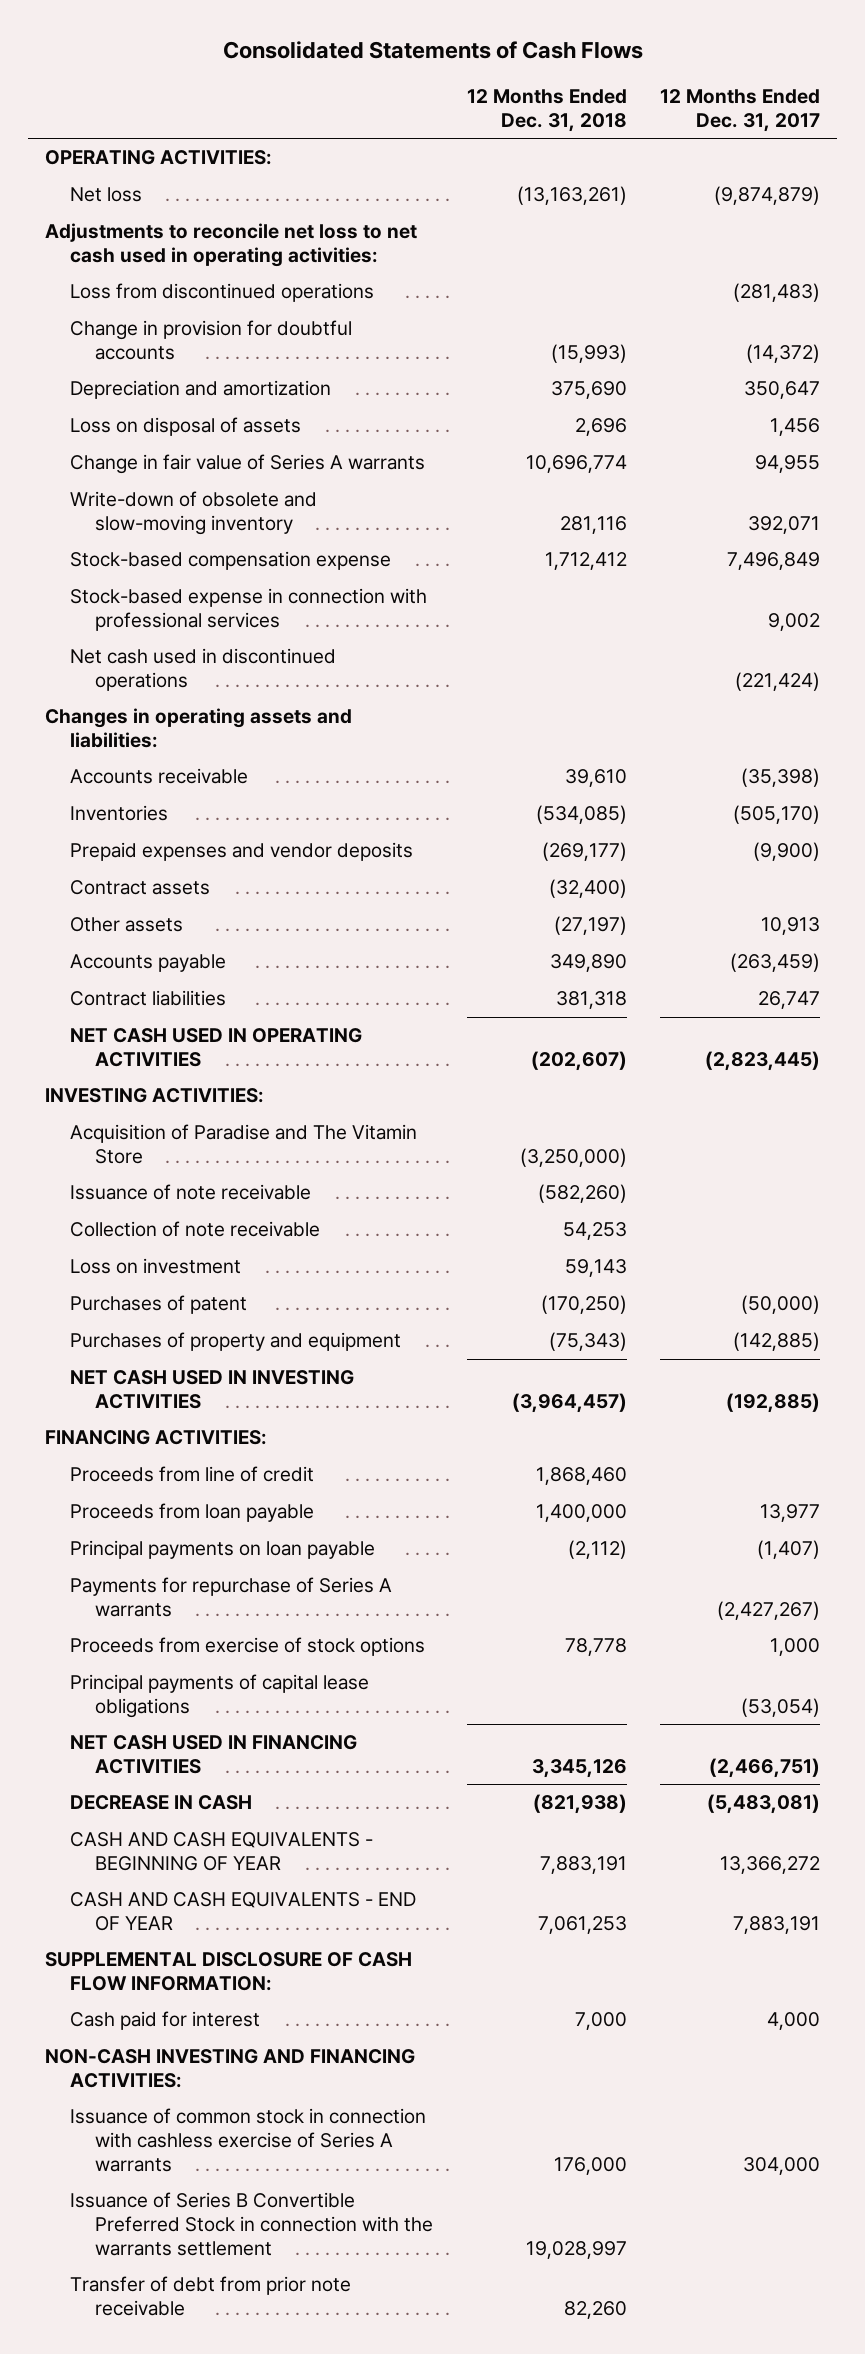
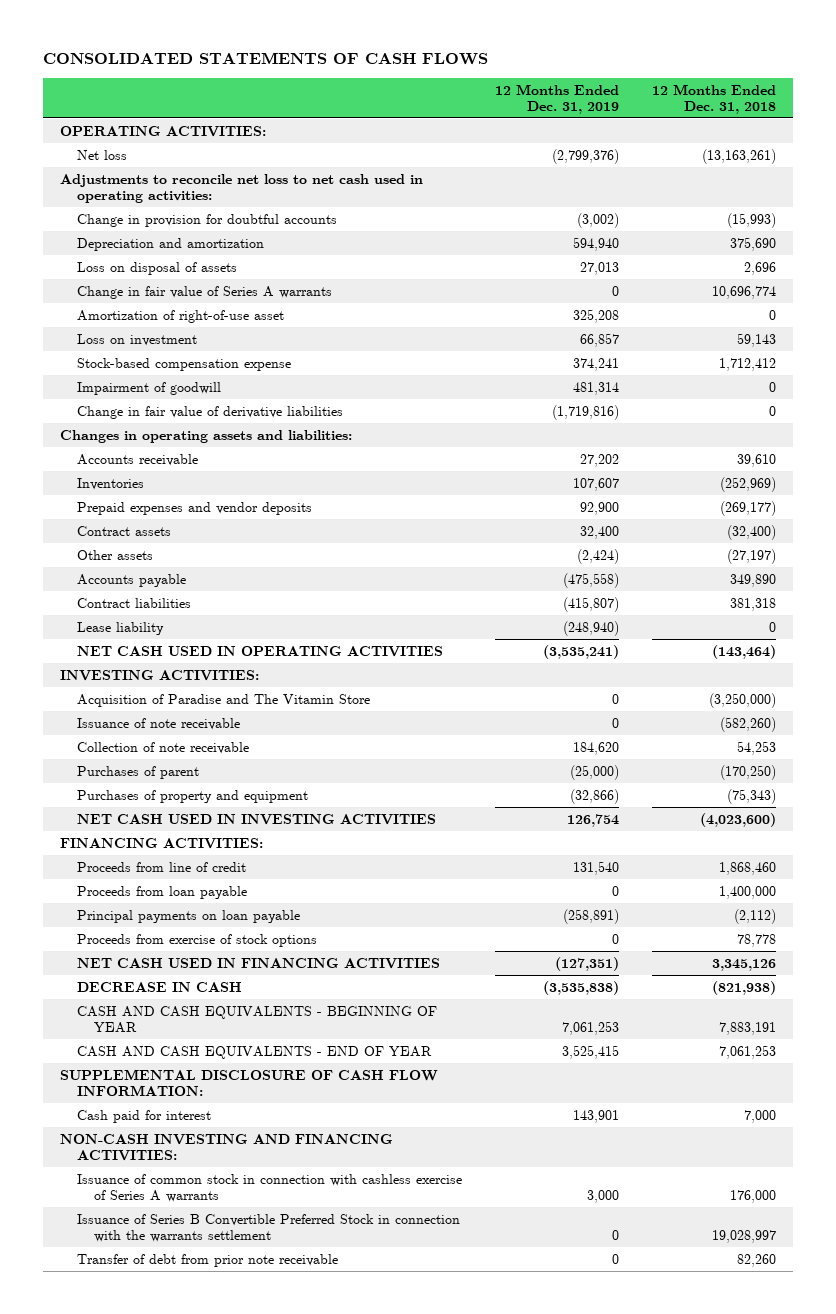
[222,41,643,60] Consolidated Statements of Cash Flows -> [43,52,489,66] CONSOLIDATED STATEMENTS OF CASH FLOWS
[660,89,821,132] 12 Months Ended Dec. 31, 2017 -> none
none -> [495,83,620,114] 12 Months Ended Dec. 31, 2019
[69,283,374,303] Loss from discontinued operations -> none
[69,491,317,535] Write-down of obsolete and slow-moving inventory -> none
none -> [76,309,284,323] Amortization of right-of-use asset
[69,1258,241,1275] Loss on investment -> [76,333,197,346] Loss on investment
[69,588,427,631] Stock-based expense in connection with professional services -> none
[69,648,336,691] Net cash used in discontinued operations -> none
none -> [76,381,221,395] Impairment of goodwill
none -> [76,405,343,419] Change in fair value of derivative liabilities
[535,805,627,825] (534,085) -> [720,476,777,492] (252,969)
none -> [76,621,164,635] Lease liability
[530,1050,627,1071] (202,607) -> [712,644,777,659] (143,464)
[69,1295,247,1315] Purchases of patent -> [76,765,199,779] Purchases of parent
[511,1392,627,1413] (3,964,457) -> [700,812,777,827] (4,023,600)
[69,1577,392,1617] Payments for repurchase of Series A warrants -> none
[69,1674,369,1718] Principal payments of capital lease obligations -> none

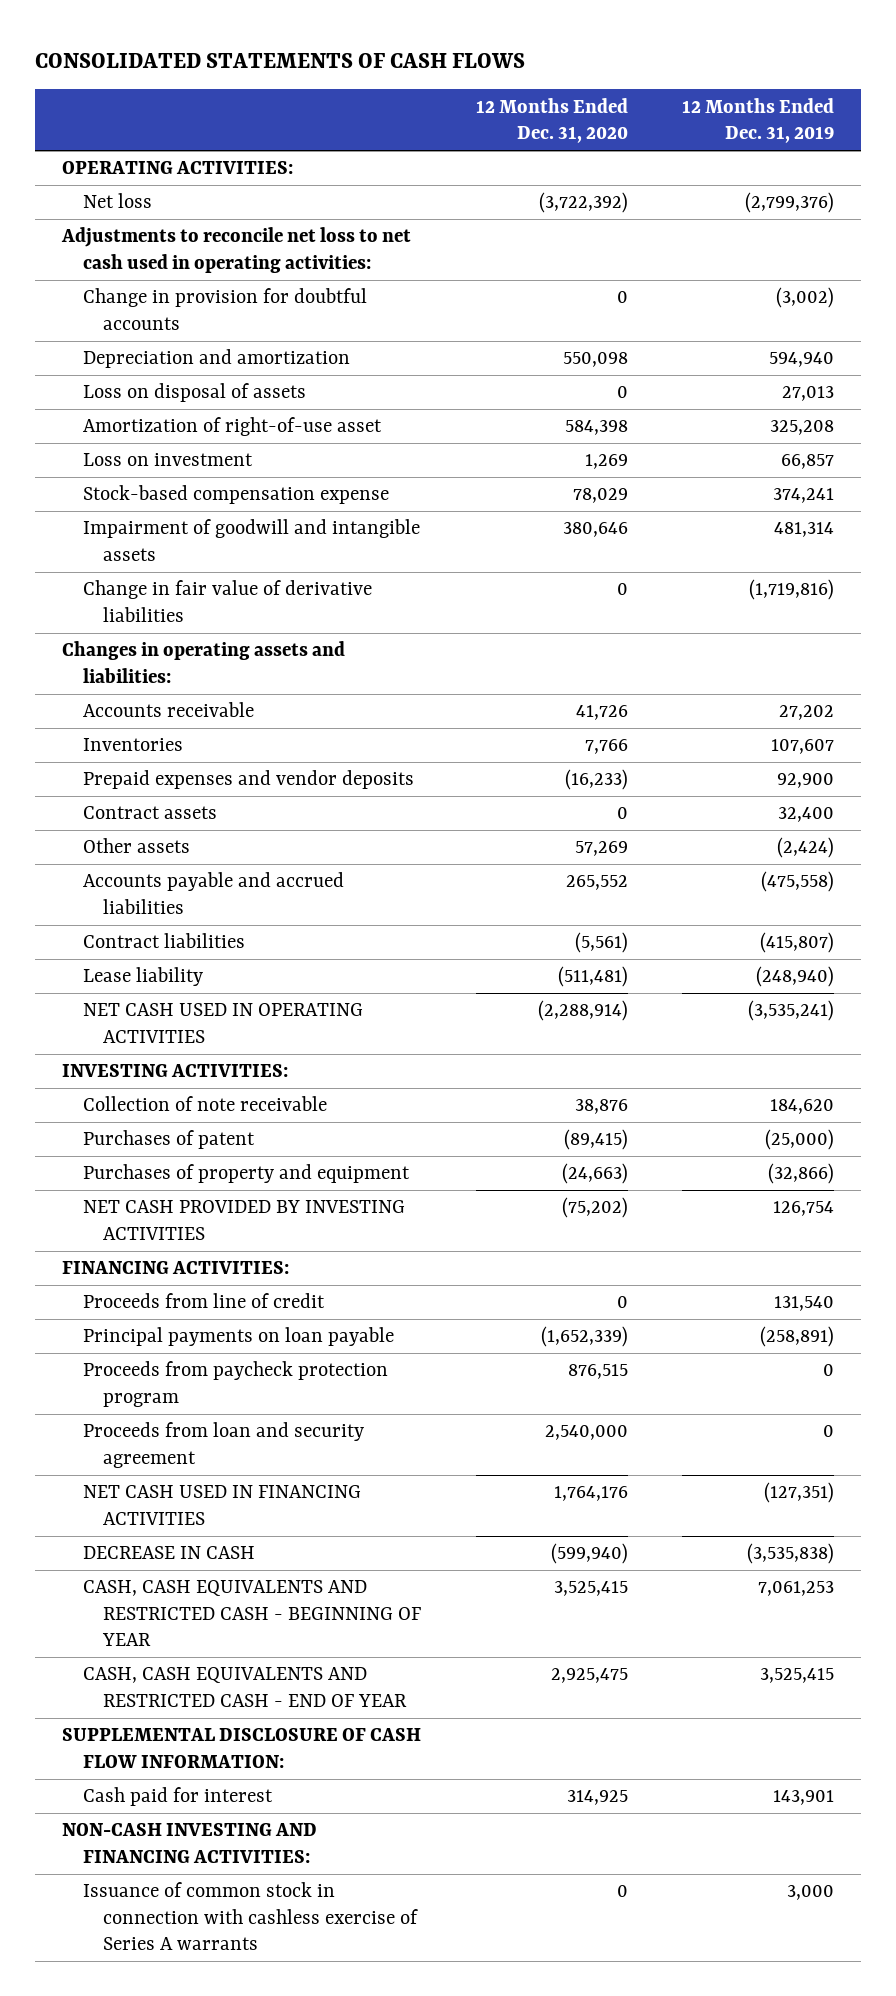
[652,83,777,114] 12 Months Ended Dec. 31, 2018 -> none
none -> [475,97,628,143] 12 Months Ended Dec. 31, 2020
[76,285,332,299] Change in fair value of Series A warrants -> none
[76,381,221,395] Impairment of goodwill -> [82,519,420,561] Impairment of goodwill and intangible assets
[76,573,186,587] Accounts payable -> [82,872,344,914] Accounts payable and accrued liabilities
[76,693,370,707] Acquisition of Paradise and The Vitamin Store -> none
[76,717,240,730] Issuance of note receivable -> none
[76,765,199,779] Purchases of parent -> [82,1130,255,1150] Purchases of patent
[76,813,436,825] NET CASH USED IN INVESTING ACTIVITIES -> [82,1200,405,1240] NET CASH PROVIDED BY INVESTING ACTIVITIES
[76,885,247,899] Proceeds from loan payable -> none
[76,933,317,947] Proceeds from exercise of stock options -> none
none -> [82,1361,388,1407] Proceeds from paycheck protection program
none -> [82,1422,364,1468] Proceeds from loan and security agreement
[76,1005,437,1033] CASH AND CASH EQUIVALENTS - BEGINNING OF YEAR -> [82,1580,422,1647] CASH, CASH EQUIVALENTS AND RESTRICTED CASH - BEGINNING OF YEAR
[76,1045,432,1059] CASH AND CASH EQUIVALENTS - END OF YEAR -> [82,1667,408,1707] CASH, CASH EQUIVALENTS AND RESTRICTED CASH - END OF YEAR
[76,1213,460,1242] Issuance of Series B Convertible Preferred Stock in connection with the warrants settlement -> none
[76,1253,338,1267] Transfer of debt from prior note receivable -> none

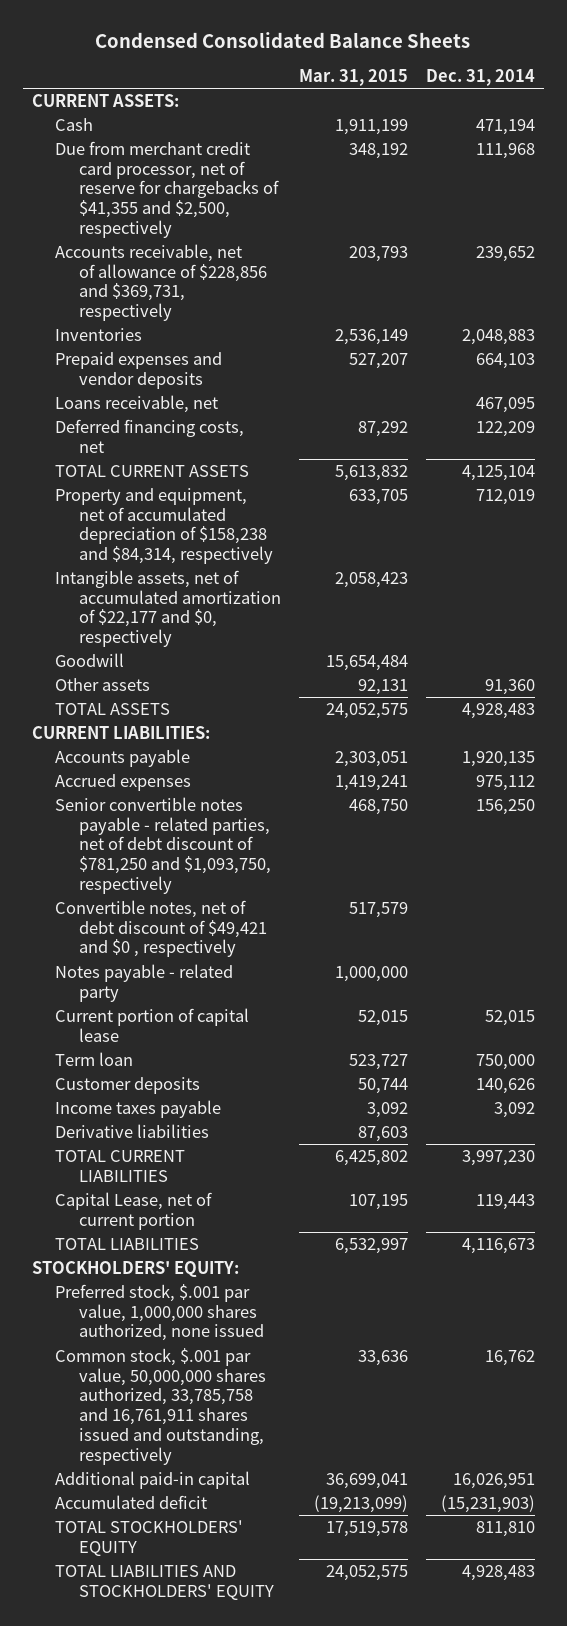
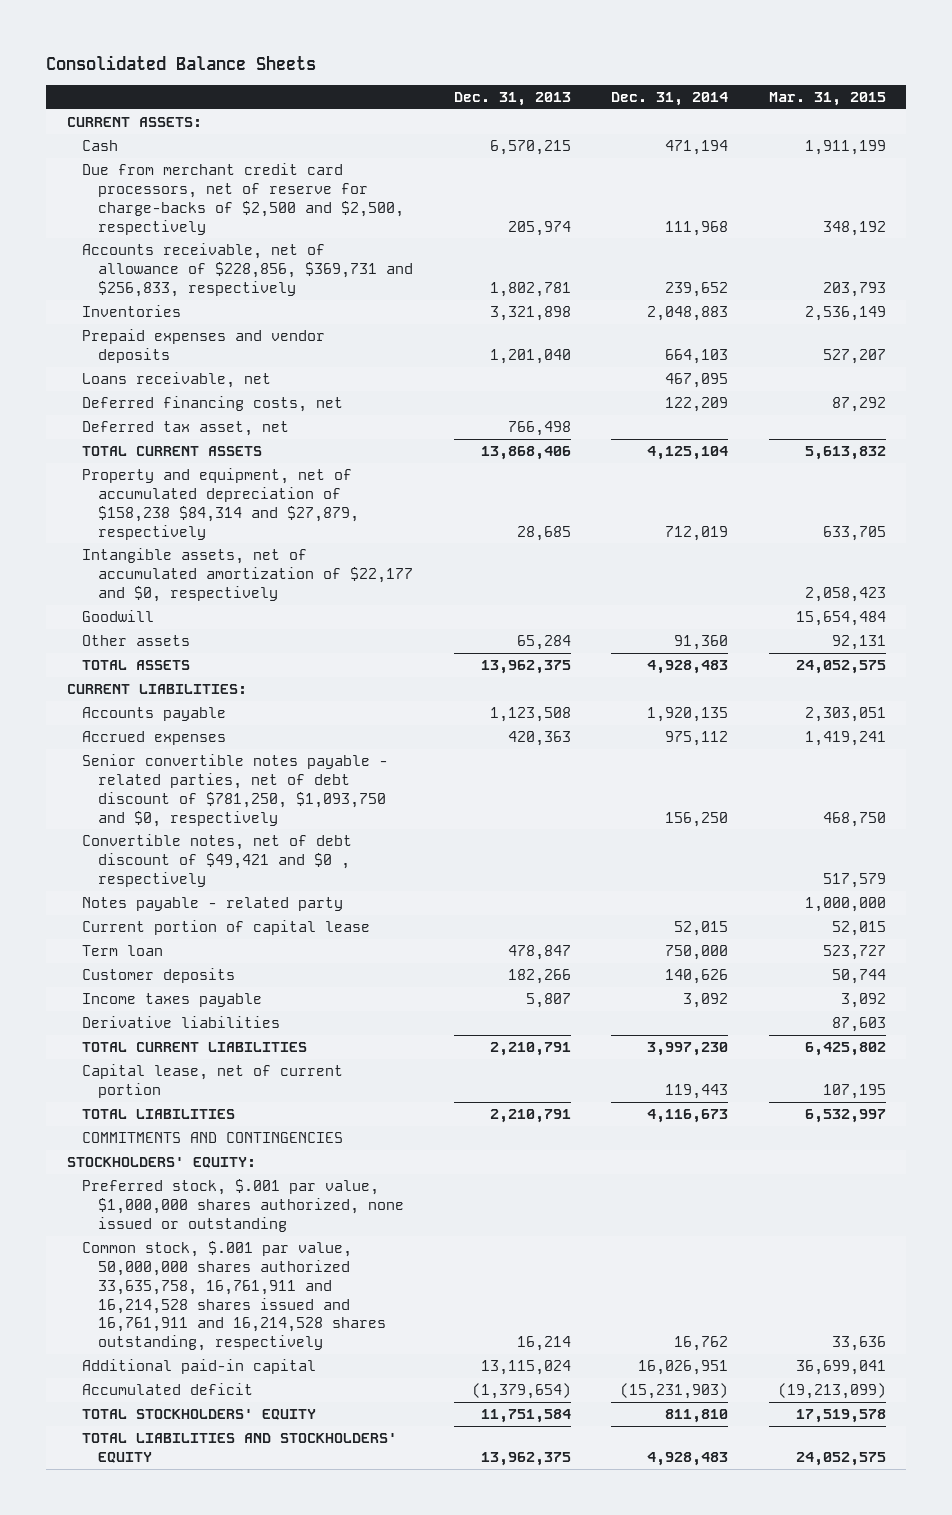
[95,31,471,48] Condensed Consolidated Balance Sheets -> [46,54,317,70] Consolidated Balance Sheets
none -> [453,91,571,106] Dec. 31, 2013
[55,140,279,238] Due from merchant credit card processor, net of reserve for chargebacks of $41,355 and $2,500, respectively -> [82,163,405,235] Due from merchant credit card processors, net of reserve for charge-backs of $2,500 and $2,500, respectively
[55,243,267,322] Accounts receivable, net of allowance of $228,856 and $369,731, respectively -> [82,243,414,297] Accounts receivable, net of allowance of $228,856, $369,731 and $256,833, respectively
none -> [82,421,290,437] Deferred tax asset, net
[55,487,273,565] Property and equipment, net of accumulated depreciation of $158,238 and $84,314, respectively -> [82,468,360,540] Property and equipment, net of accumulated depreciation of $158,238 $84,314 and $27,879, respectively
[55,796,271,894] Senior convertible notes payable - related parties, net of debt discount of $781,250 and $1,093,750, respectively -> [82,754,389,827] Senior convertible notes payable - related parties, net of debt discount of $781,250, $1,093,750 and $0, respectively
[55,1191,213,1230] Capital Lease, net of current portion -> [82,1064,344,1099] Capital lease, net of current portion
none -> [82,1132,344,1144] COMMITMENTS AND CONTINGENCIES
[55,1283,264,1342] Preferred stock, $.001 par value, 1,000,000 shares authorized, none issued -> [82,1179,405,1232] Preferred stock, $.001 par value, $1,000,000 shares authorized, none issued or outstanding
[55,1347,266,1465] Common stock, $.001 par value, 50,000,000 shares authorized, 33,785,758 and 16,761,911 shares issued and outstanding, respectively -> [82,1241,387,1352] Common stock, $.001 par value, 50,000,000 shares authorized 33,635,758, 16,761,911 and 16,214,528 shares issued and 16,761,911 and 16,214,528 shares outstanding, respectively

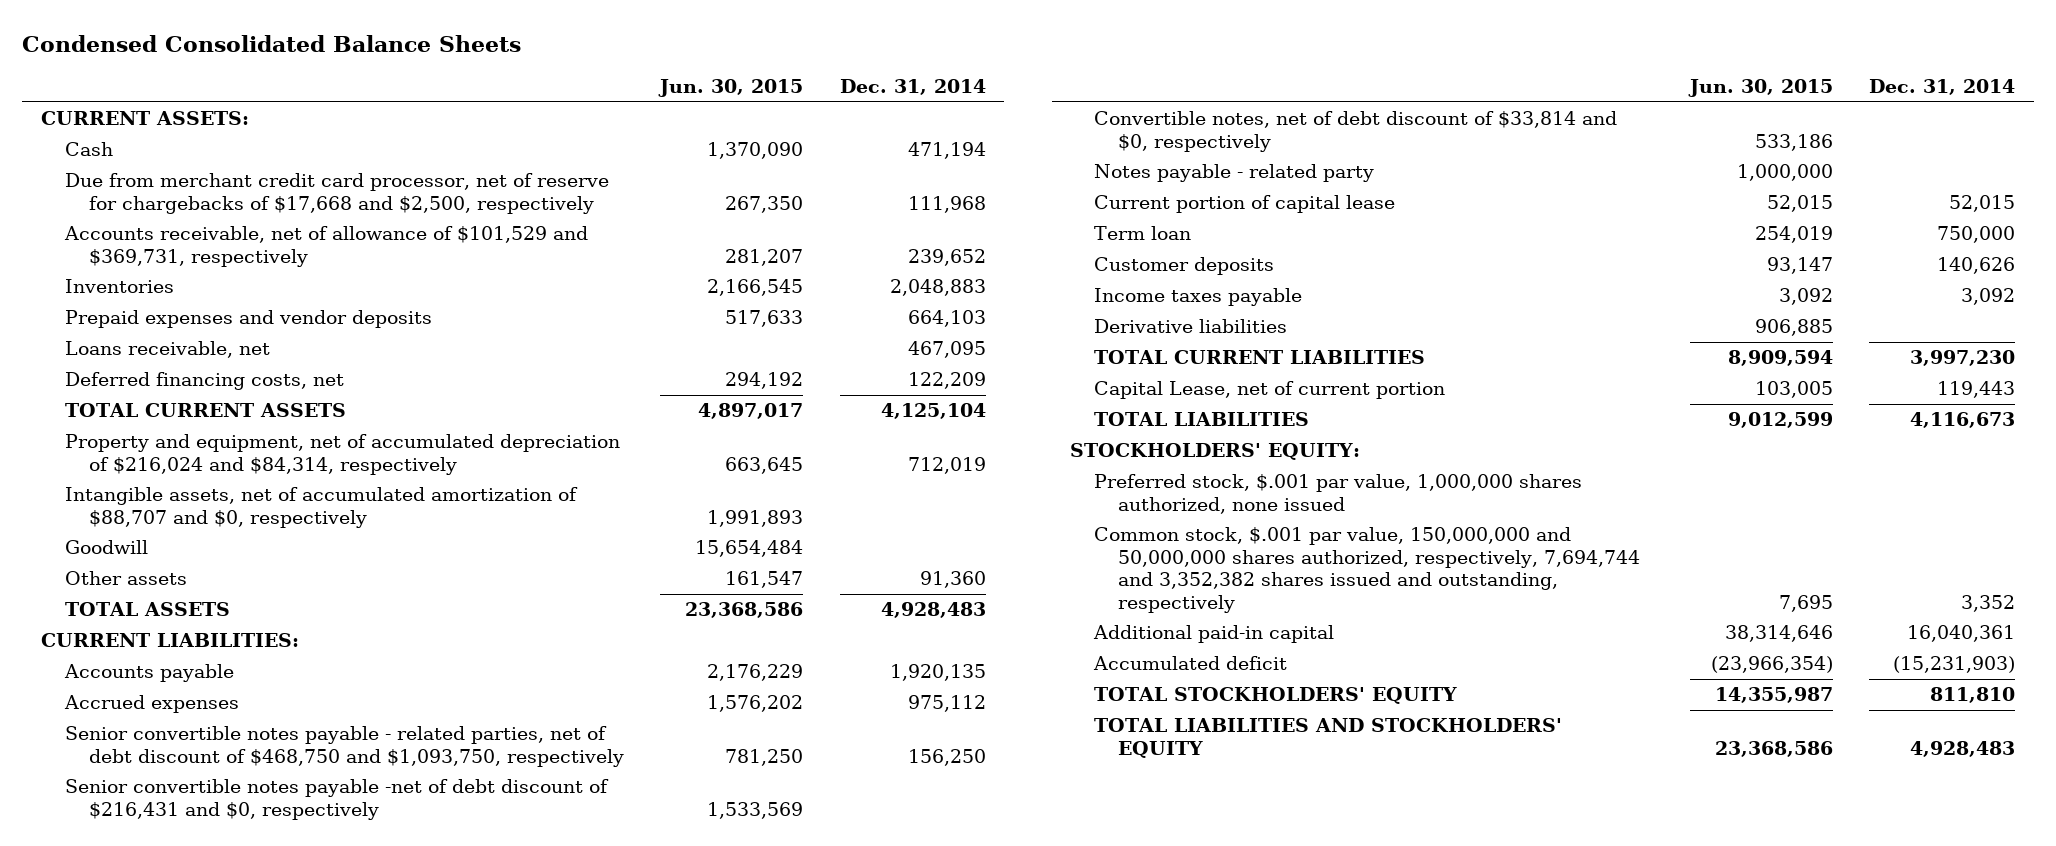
[46,54,317,70] Consolidated Balance Sheets -> [22,34,522,52] Condensed Consolidated Balance Sheets
[453,91,571,106] Dec. 31, 2013 -> none
[768,91,886,106] Mar. 31, 2015 -> none
none -> [658,79,804,98] Jun. 30, 2015
[82,163,405,235] Due from merchant credit card processors, net of reserve for charge-backs of $2,500 and $2,500, respectively -> [64,173,609,214] Due from merchant credit card processor, net of reserve for chargebacks of $17,668 and $2,500, respectively
[82,243,414,297] Accounts receivable, net of allowance of $228,856, $369,731 and $256,833, respectively -> [63,226,588,267] Accounts receivable, net of allowance of $101,529 and $369,731, respectively
[82,421,290,437] Deferred tax asset, net -> none
[82,468,360,540] Property and equipment, net of accumulated depreciation of $158,238 $84,314 and $27,879, respectively -> [64,434,620,475] Property and equipment, net of accumulated depreciation of $216,024 and $84,314, respectively
[82,548,414,602] Intangible assets, net of accumulated amortization of $22,177 and $0, respectively -> [64,487,578,528] Intangible assets, net of accumulated amortization of $88,707 and $0, respectively
[82,754,389,827] Senior convertible notes payable - related parties, net of debt discount of $781,250, $1,093,750 and $0, respectively -> [64,726,624,767] Senior convertible notes payable - related parties, net of debt discount of $468,750 and $1,093,750, respectively
none -> [64,779,609,820] Senior convertible notes payable -net of debt discount of $216,431 and $0, respectively
[82,834,353,887] Convertible notes, net of debt discount of $49,421 and $0 , respectively -> [1094,111,1618,152] Convertible notes, net of debt discount of $33,814 and $0, respectively
[82,1064,344,1099] Capital lease, net of current portion -> [1094,381,1446,400] Capital Lease, net of current portion
[82,1132,344,1144] COMMITMENTS AND CONTINGENCIES -> none
[82,1241,387,1352] Common stock, $.001 par value, 50,000,000 shares authorized 33,635,758, 16,761,911 and 16,214,528 shares issued and 16,761,911 and 16,214,528 shares outstanding, respectively -> none
[82,1179,405,1232] Preferred stock, $.001 par value, $1,000,000 shares authorized, none issued or outstanding -> [1094,474,1583,514] Preferred stock, $.001 par value, 1,000,000 shares authorized, none issued
none -> [1094,527,1641,614] Common stock, $.001 par value, 150,000,000 and 50,000,000 shares authorized, respectively, 7,694,744 and 3,352,382 shares issued and outstanding, respectively
[638,1360,729,1376] 16,026,951 -> [1907,625,2016,643] 16,040,361

